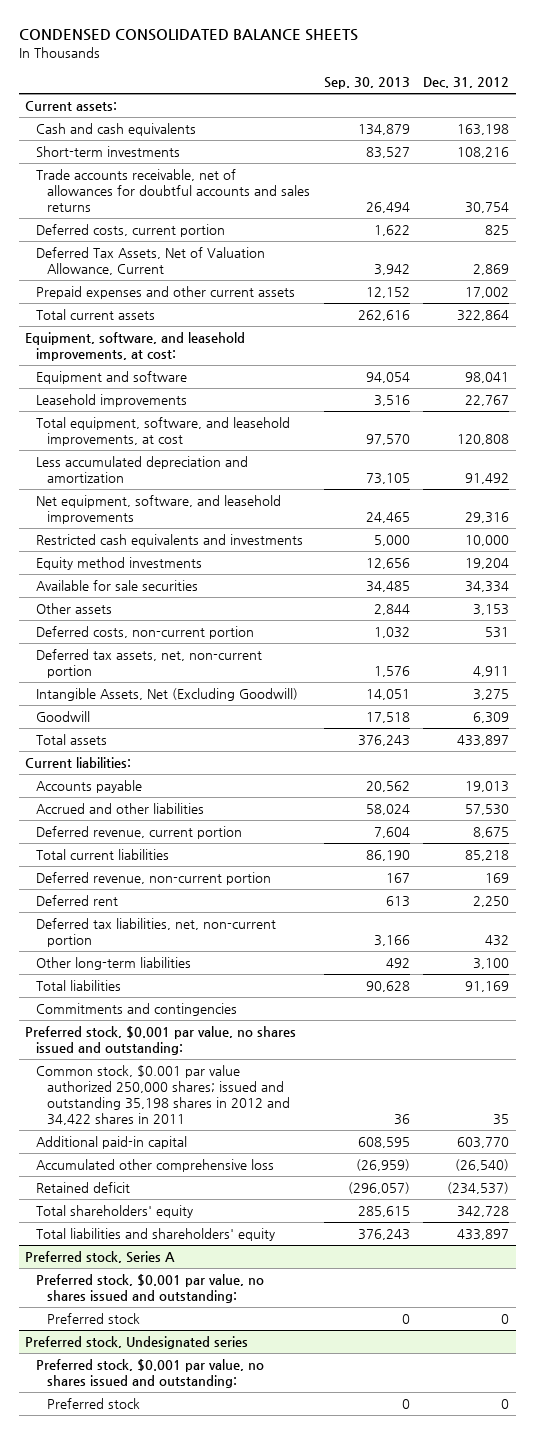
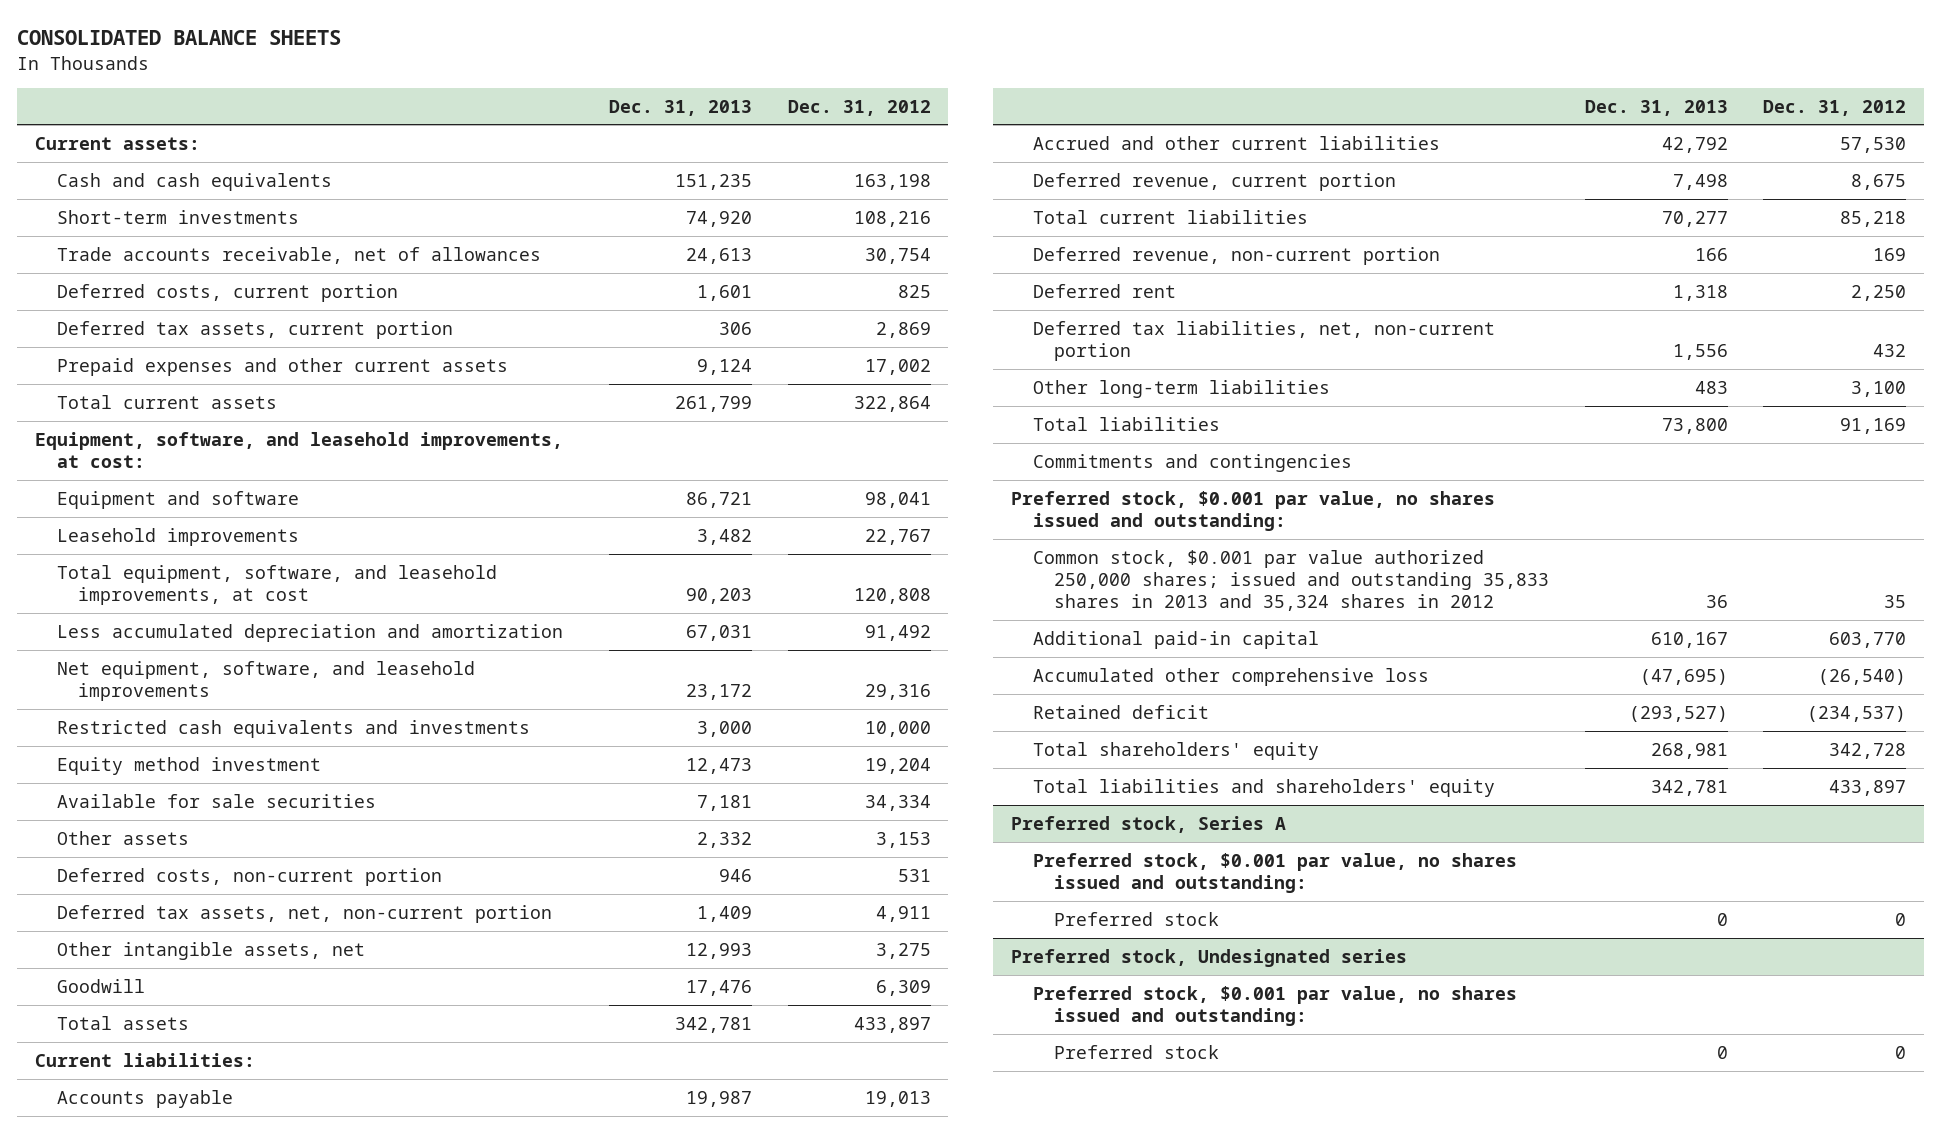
[18,28,358,41] CONDENSED CONSOLIDATED BALANCE SHEETS -> [17,30,342,46] CONSOLIDATED BALANCE SHEETS
[323,77,410,90] Sep. 30, 2013 -> none
none -> [608,99,752,116] Dec. 31, 2013
[36,169,310,212] Trade accounts receivable, net of allowances for doubtful accounts and sales returns -> [56,246,541,264] Trade accounts receivable, net of allowances
[36,247,266,276] Deferred Tax Assets, Net of Valuation Allowance, Current -> [56,320,453,339] Deferred tax assets, current portion
[36,557,203,571] Equity method investments -> [56,756,321,775] Equity method investment
[36,688,299,702] Intangible Assets, Net (Excluding Goodwill) -> [56,941,365,960] Other intangible assets, net
[36,803,205,815] Accrued and other liabilities -> [1032,135,1440,150] Accrued and other current liabilities
[36,1065,290,1125] Common stock, $0.001 par value authorized 250,000 shares; issued and outstanding 35,198 shares in 2012 and 34,422 shares in 2011 -> [1032,549,1550,612] Common stock, $0.001 par value authorized 250,000 shares; issued and outstanding 35,833 shares in 2013 and 35,324 shares in 2012

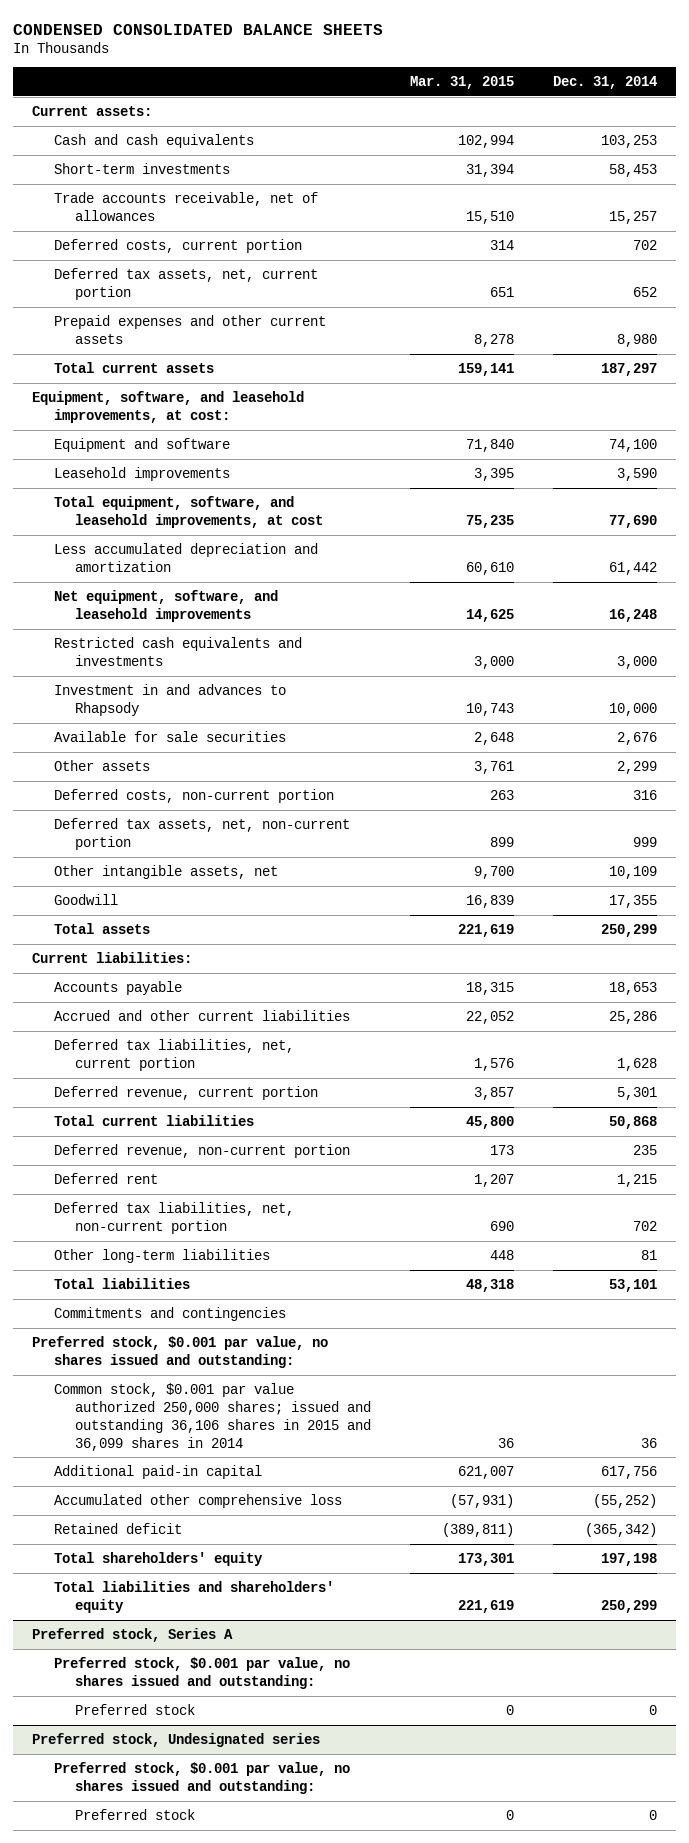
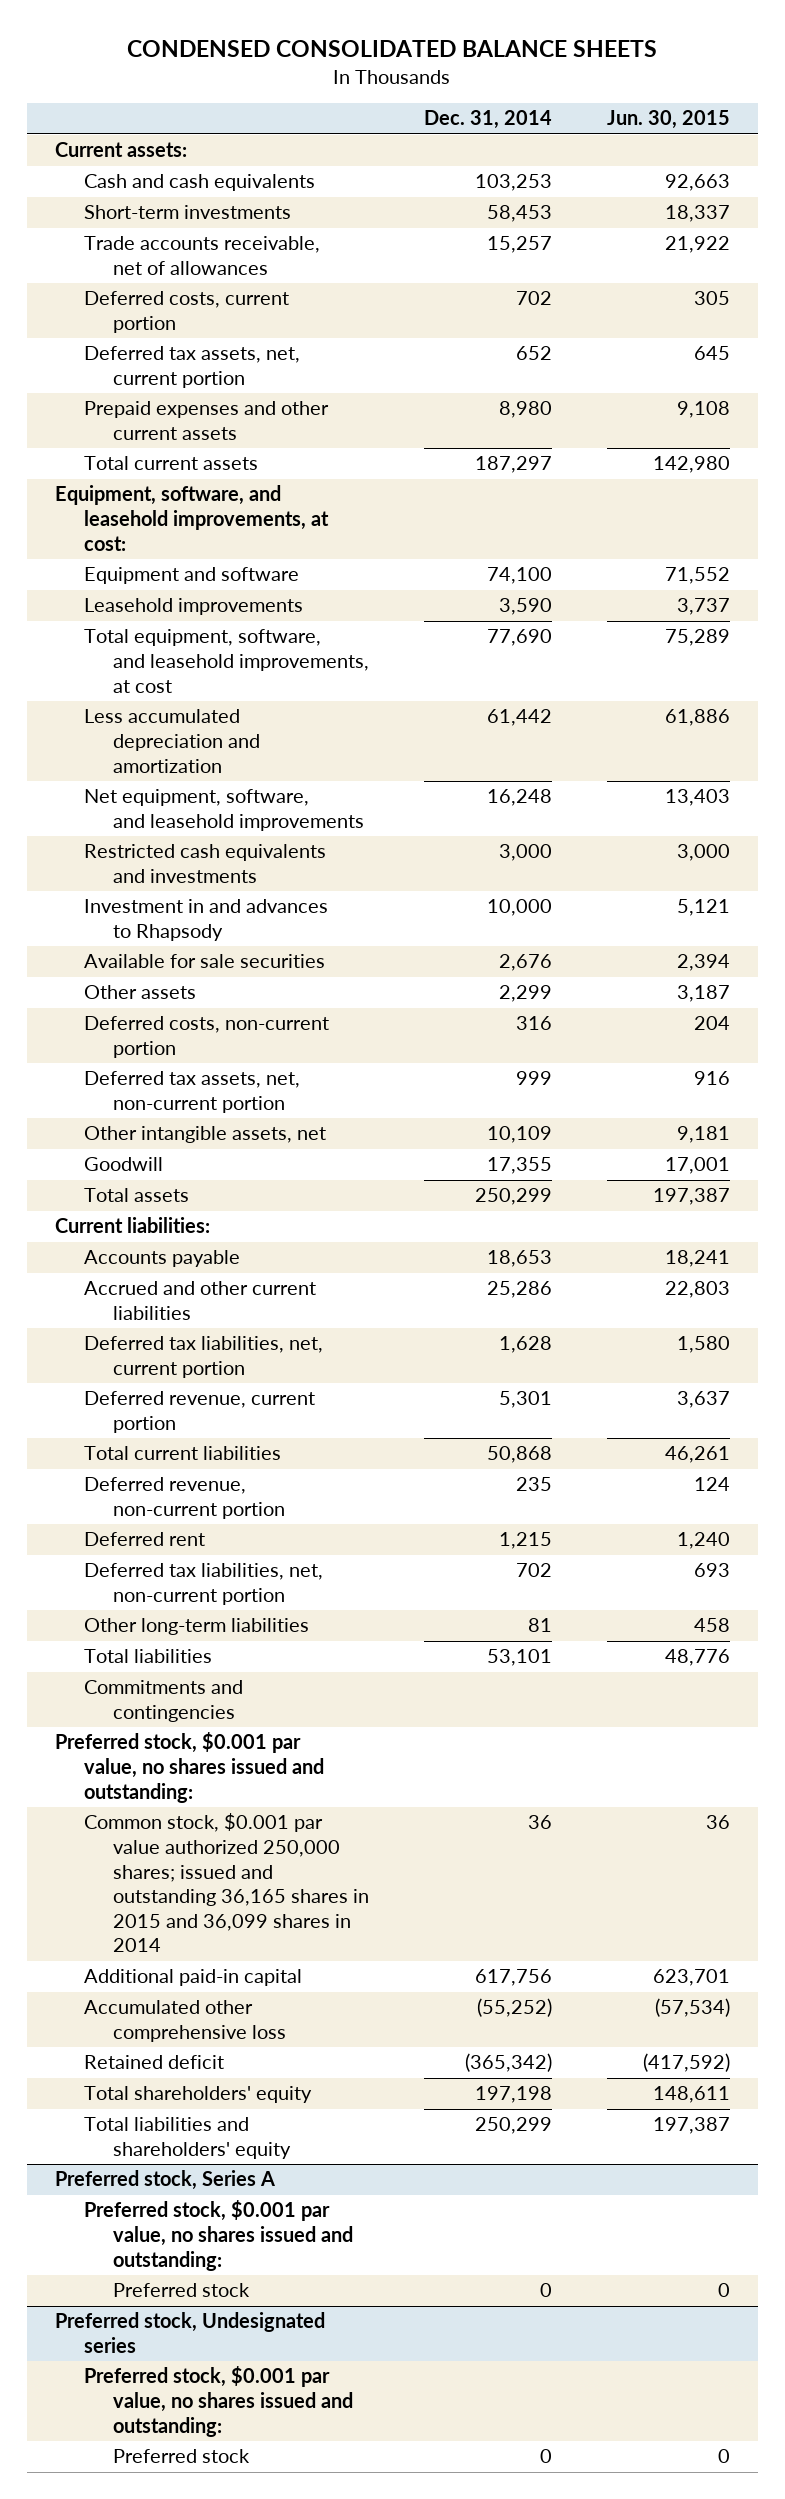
[410,76,515,90] Mar. 31, 2015 -> none
none -> [607,110,731,130] Jun. 30, 2015
[53,1382,372,1451] Common stock, $0.001 par value authorized 250,000 shares; issued and outstanding 36,106 shares in 2015 and 36,099 shares in 2014 -> [83,1813,369,1953] Common stock, $0.001 par value authorized 250,000 shares; issued and outstanding 36,165 shares in 2015 and 36,099 shares in 2014

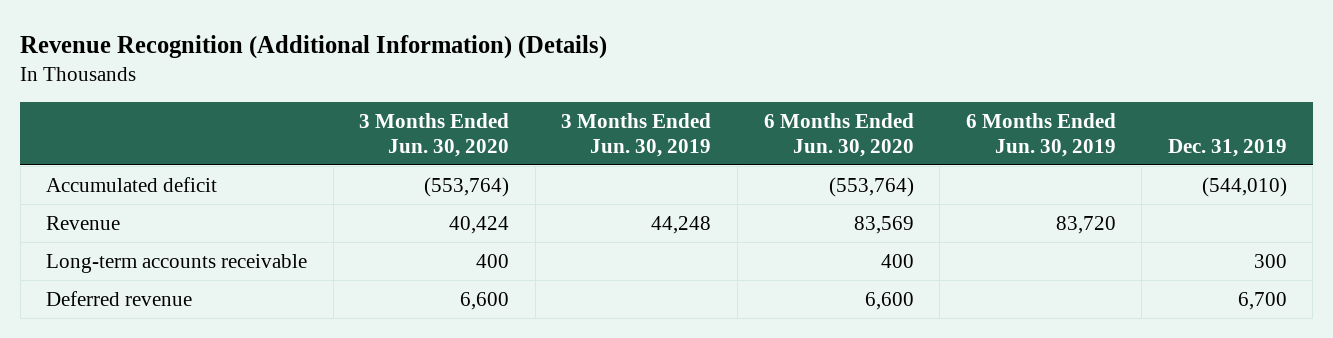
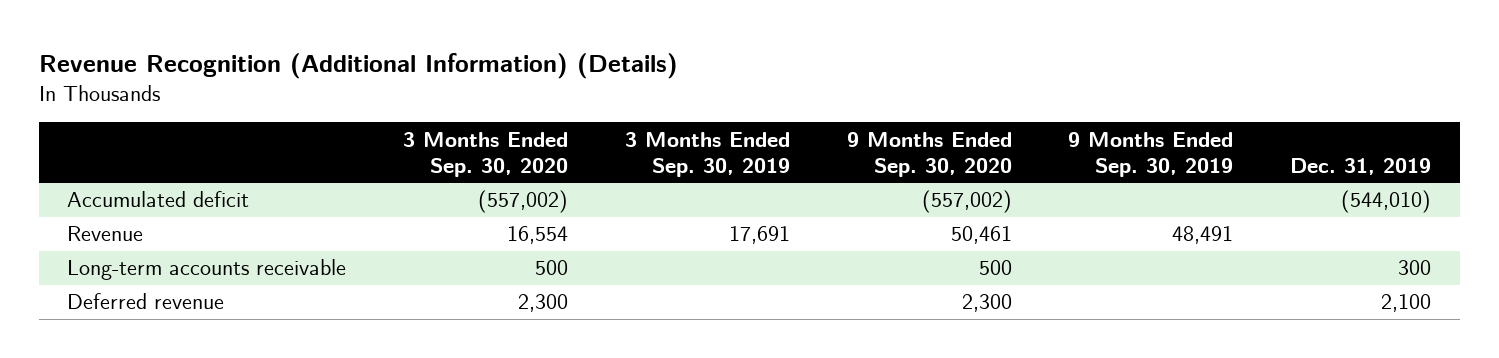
[359,113,510,157] 3 Months Ended Jun. 30, 2020 -> none
[561,113,712,157] 3 Months Ended Jun. 30, 2019 -> none
[763,113,914,157] 6 Months Ended Jun. 30, 2020 -> none
[965,113,1116,157] 6 Months Ended Jun. 30, 2019 -> none
none -> [403,131,569,177] 3 Months Ended Sep. 30, 2020
none -> [624,131,790,177] 3 Months Ended Sep. 30, 2019
none -> [846,131,1012,177] 9 Months Ended Sep. 30, 2020
none -> [1068,131,1234,177] 9 Months Ended Sep. 30, 2019
[1237,291,1287,310] 6,700 -> [1381,294,1432,313] 2,100

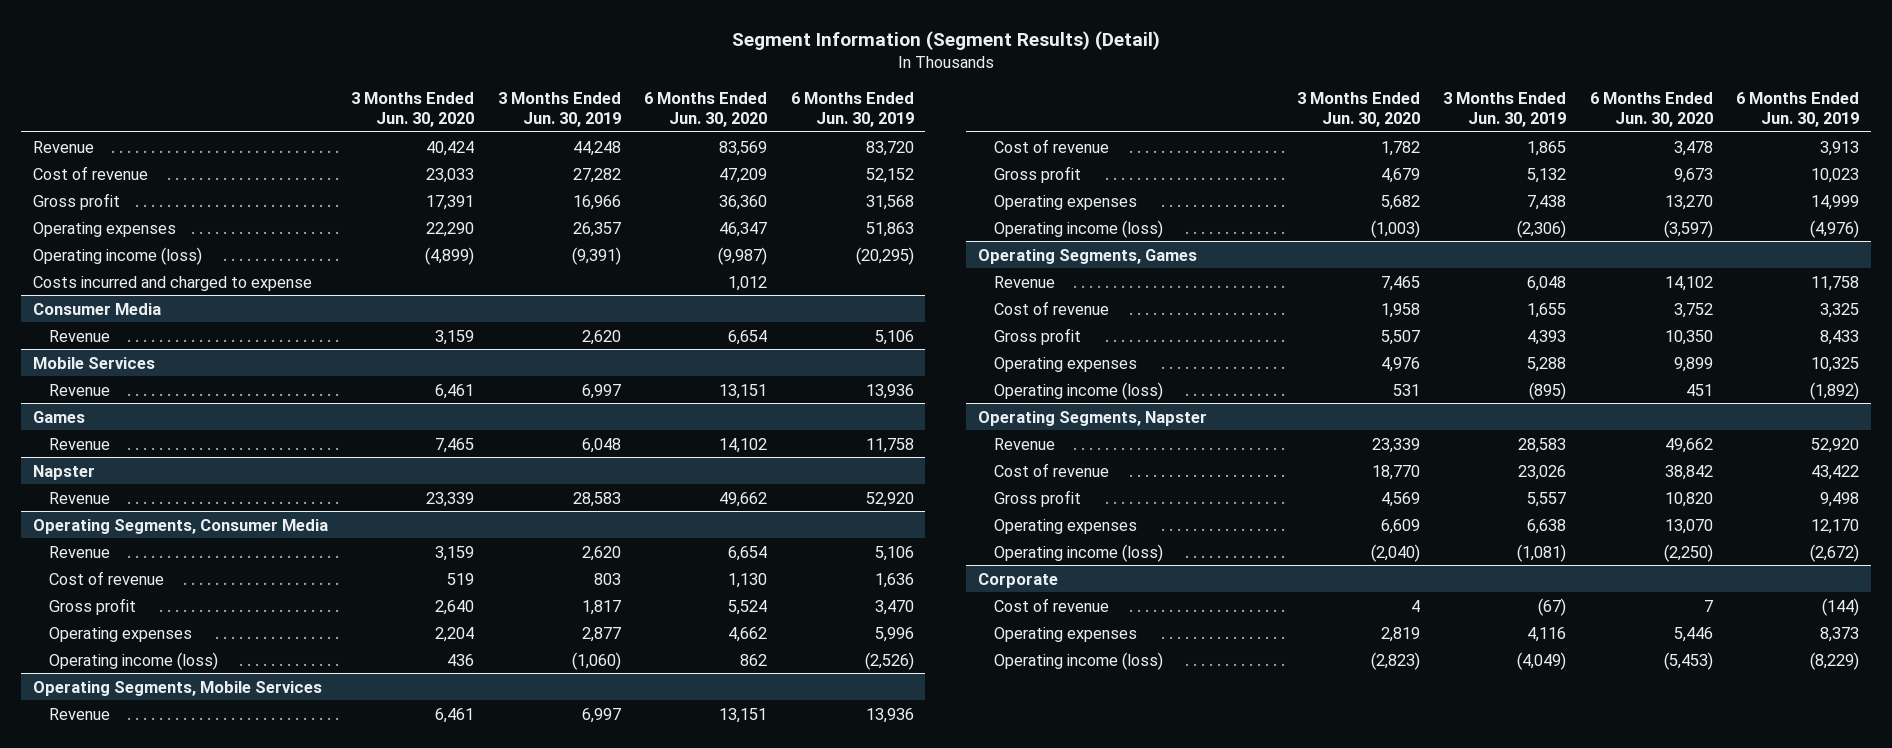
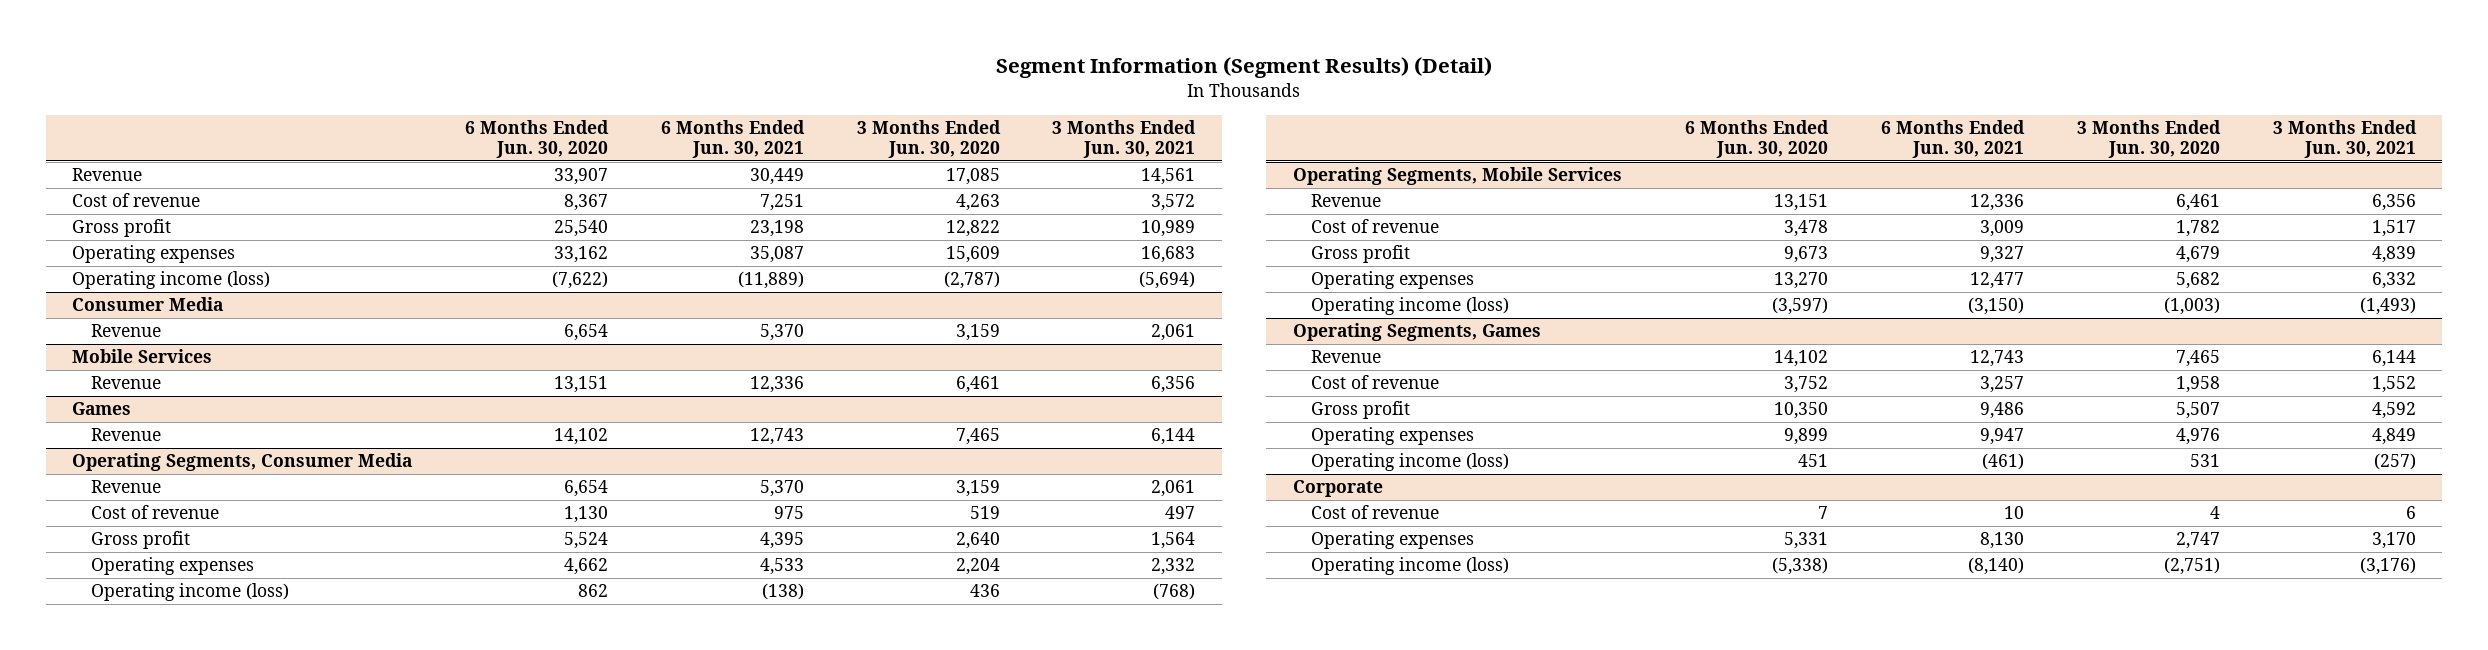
[497,92,621,127] 3 Months Ended Jun. 30, 2019 -> none
[790,92,914,127] 6 Months Ended Jun. 30, 2019 -> none
none -> [660,119,805,159] 6 Months Ended Jun. 30, 2021
none -> [1052,119,1197,159] 3 Months Ended Jun. 30, 2021
[32,275,312,291] Costs incurred and charged to expense -> none
[426,140,475,156] 40,424 -> [945,168,1000,186] 17,085
[719,140,768,156] 83,569 -> [553,168,608,186] 33,907
[426,167,475,183] 23,033 -> [955,194,1000,212] 4,263
[719,167,768,183] 47,209 -> [563,194,608,212] 8,367
[426,194,475,210] 17,391 -> [945,220,1000,238] 12,822
[719,194,768,210] 36,360 -> [553,220,608,238] 25,540
[426,221,475,237] 22,290 -> [945,246,1000,264] 15,609
[719,221,768,237] 46,347 -> [553,246,608,264] 33,162
[425,246,475,265] (4,899) -> [943,271,1000,290] (2,787)
[718,246,768,265] (9,987) -> [551,271,608,290] (7,622)
[32,464,95,480] Napster -> none
[49,491,111,504] Revenue -> none
[978,410,1208,426] Operating Segments, Napster -> none
[994,437,1056,450] Revenue -> none
[994,462,1110,477] Cost of revenue -> none
[994,489,1082,507] Gross profit -> none
[994,518,1138,534] Operating expenses -> none
[994,543,1164,562] Operating income (loss) -> none
[1380,626,1420,642] 2,819 -> [2176,532,2221,550] 2,747
[1673,626,1713,642] 5,446 -> [1784,532,1829,550] 5,331
[1370,651,1420,670] (2,823) -> [2164,557,2221,576] (2,751)
[1663,651,1713,670] (5,453) -> [1772,557,1829,576] (5,338)

